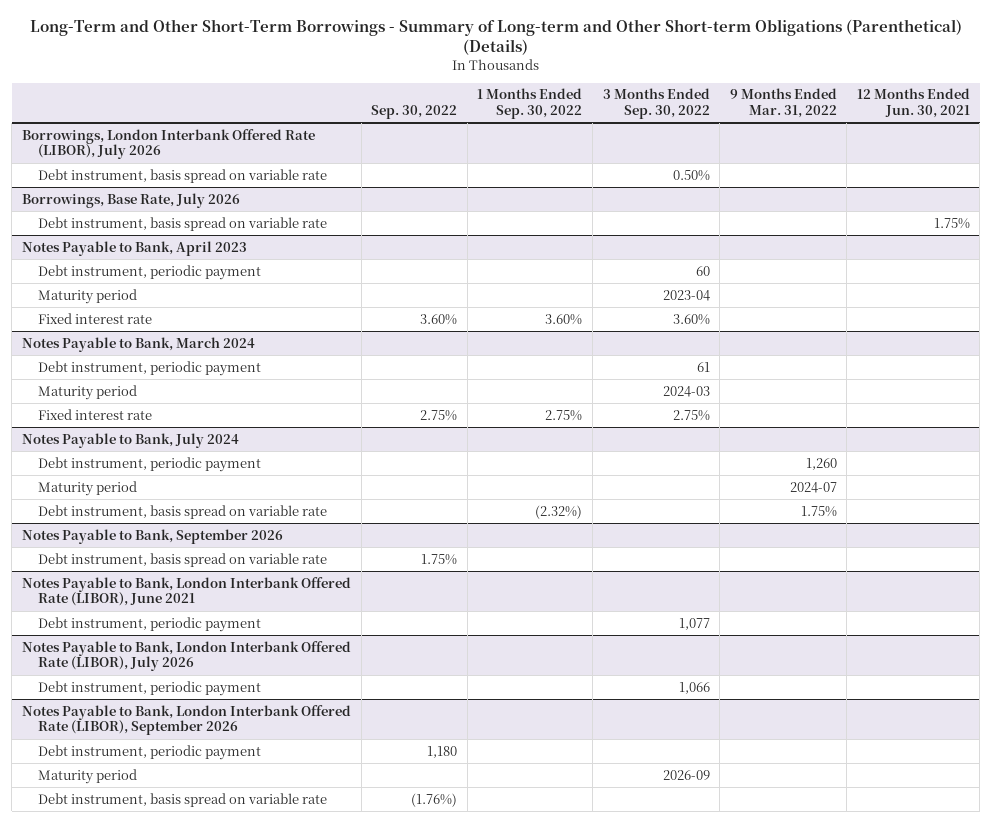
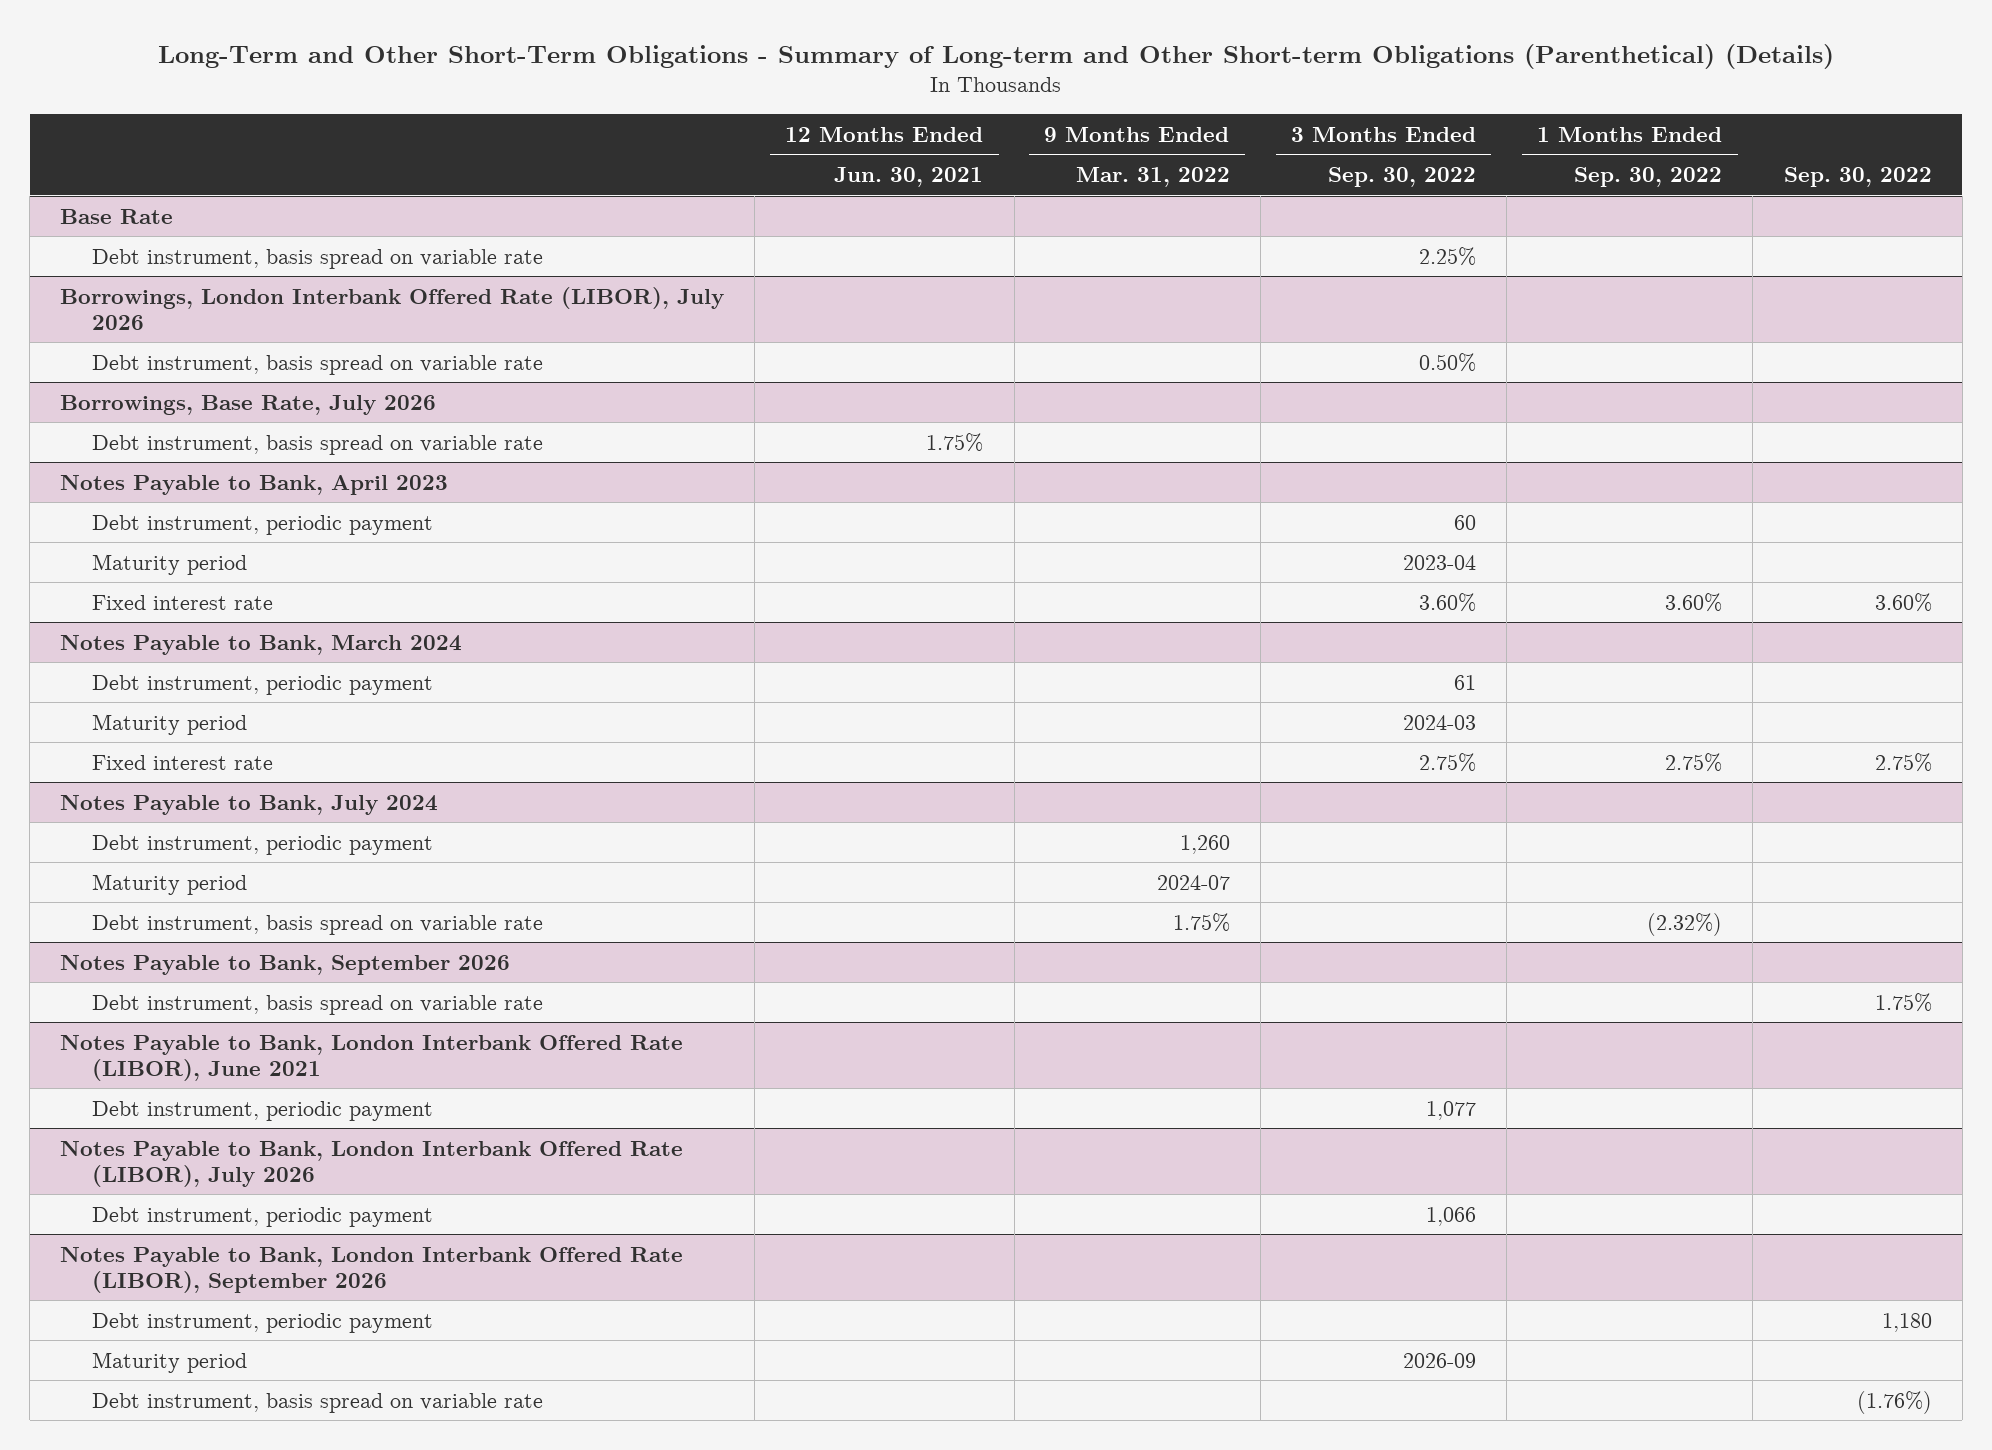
[29,19,962,56] Long-Term and Other Short-Term Borrowings - Summary of Long-term and Other Short-term Obligations (Parenthetical) (Details) -> [157,44,1834,70] Long-Term and Other Short-Term Obligations - Summary of Long-term and Other Short-term Obligations (Parenthetical) (Details)
none -> [60,208,174,224] Base Rate
none -> [91,248,543,269] Debt instrument, basis spread on variable rate

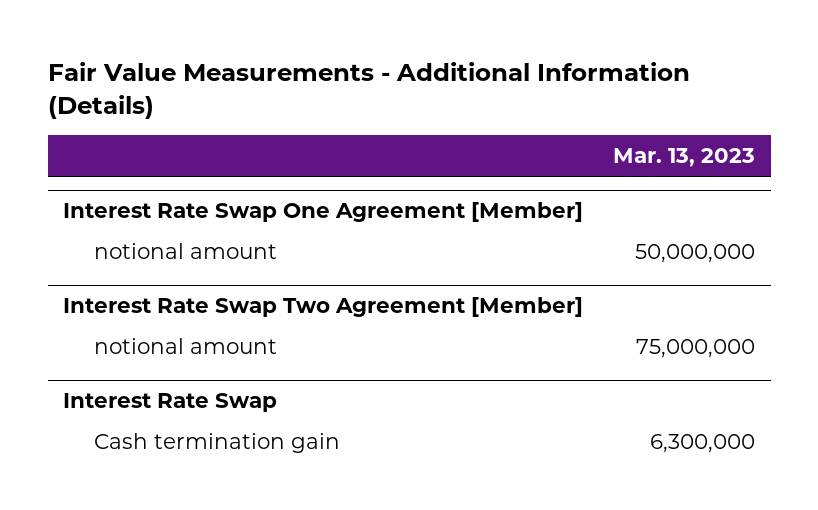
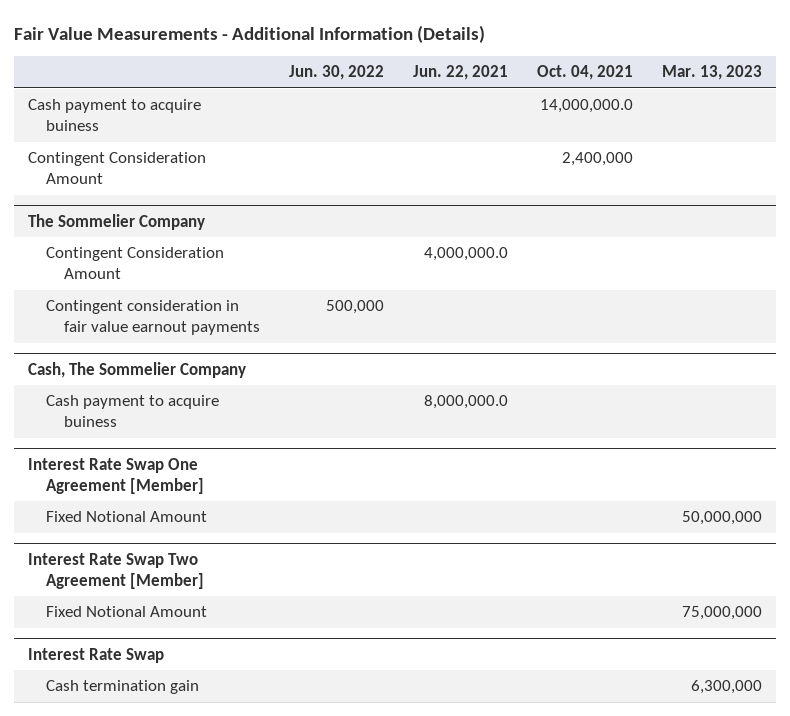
none -> [289,65,385,81] Jun. 30, 2022
none -> [413,65,509,81] Jun. 22, 2021
none -> [536,65,633,81] Oct. 04, 2021
none -> [28,99,202,132] Cash payment to acquire buiness
none -> [28,152,207,185] Contingent Consideration Amount
none -> [28,213,206,230] The Sommelier Company
none -> [46,247,225,280] Contingent Consideration Amount
none -> [46,300,261,336] Contingent consideration in fair value earnout payments
none -> [28,361,247,378] Cash, The Sommelier Company
none -> [46,395,220,428] Cash payment to acquire buiness
[93,243,277,260] notional amount -> [46,511,208,523] Fixed Notional Amount
[93,338,277,355] notional amount -> [46,606,208,618] Fixed Notional Amount

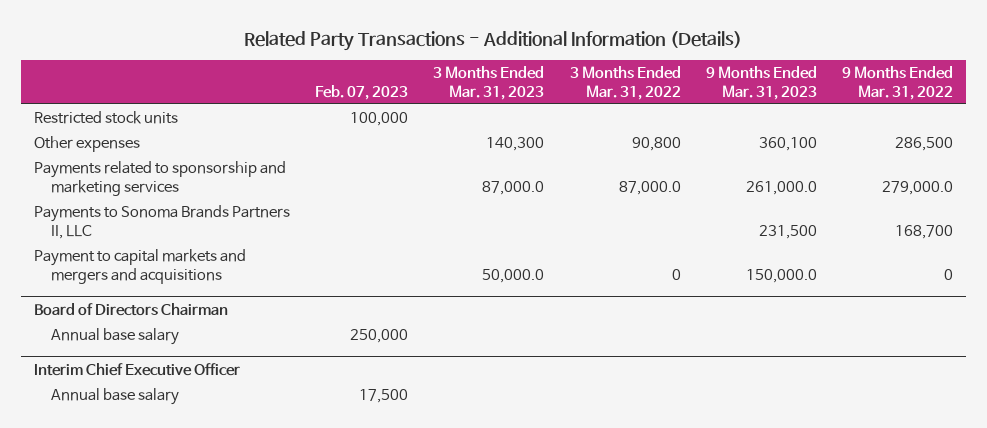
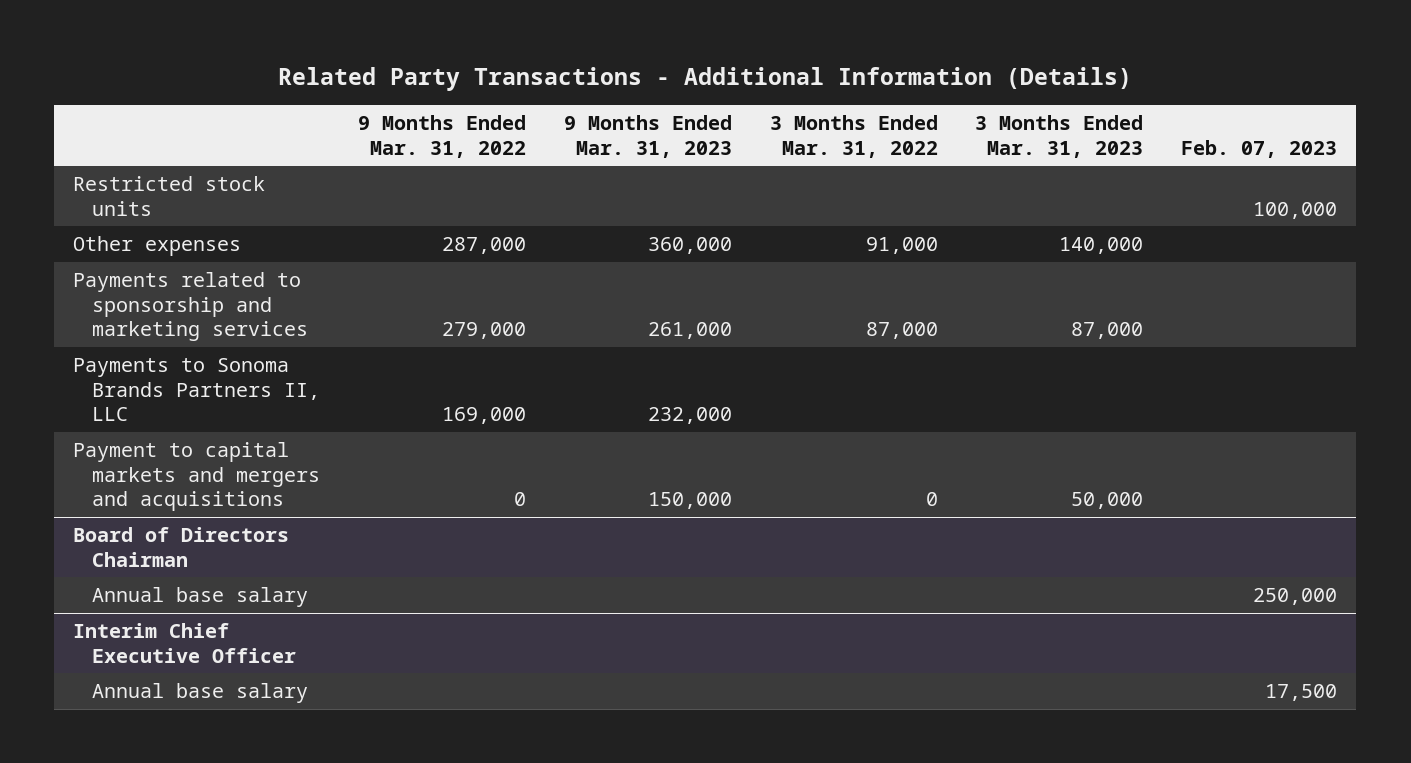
[486,137,545,152] 140,300 -> [1059,237,1144,255] 140,000
[631,137,681,152] 90,800 -> [865,237,938,255] 91,000
[758,137,817,152] 360,100 -> [647,237,732,255] 360,000
[895,137,954,152] 286,500 -> [441,237,526,255] 287,000
[482,181,545,196] 87,000.0 -> [1071,322,1144,340] 87,000
[618,181,681,196] 87,000.0 -> [865,322,938,340] 87,000
[745,181,817,196] 261,000.0 -> [647,322,732,340] 261,000
[882,181,954,196] 279,000.0 -> [441,322,526,340] 279,000
[758,225,817,240] 231,500 -> [647,407,732,425] 232,000
[895,225,954,240] 168,700 -> [441,407,526,425] 169,000
[482,269,545,284] 50,000.0 -> [1071,492,1144,510] 50,000
[745,269,817,284] 150,000.0 -> [647,492,732,510] 150,000

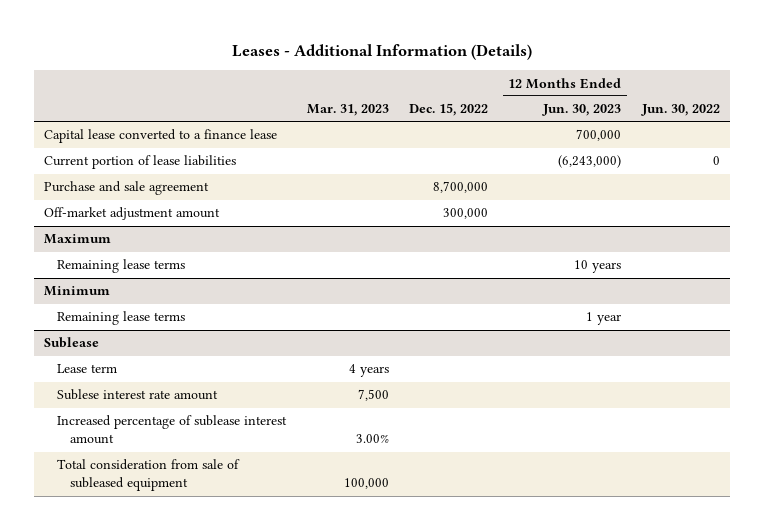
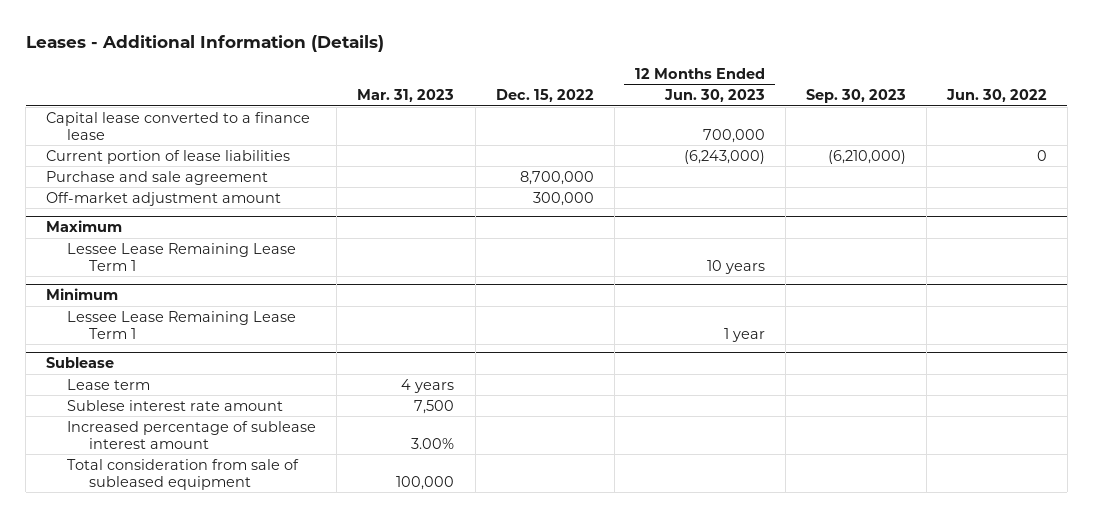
none -> [805,89,906,104] Sep. 30, 2023
[57,259,186,274] Remaining lease terms -> [67,242,297,271] Lessee Lease Remaining Lease Term 1
[57,311,186,326] Remaining lease terms -> [67,310,297,339] Lessee Lease Remaining Lease Term 1

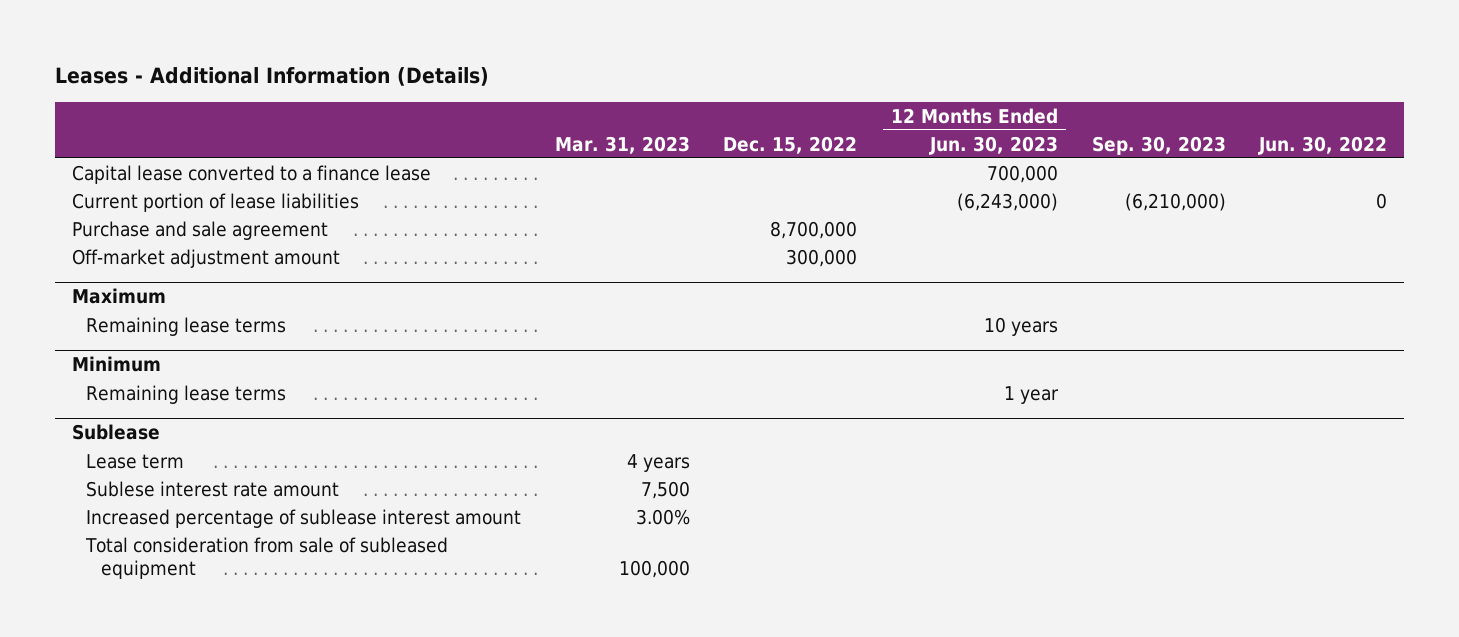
[67,242,297,271] Lessee Lease Remaining Lease Term 1 -> [86,316,287,336] Remaining lease terms
[67,310,297,339] Lessee Lease Remaining Lease Term 1 -> [86,384,287,404] Remaining lease terms

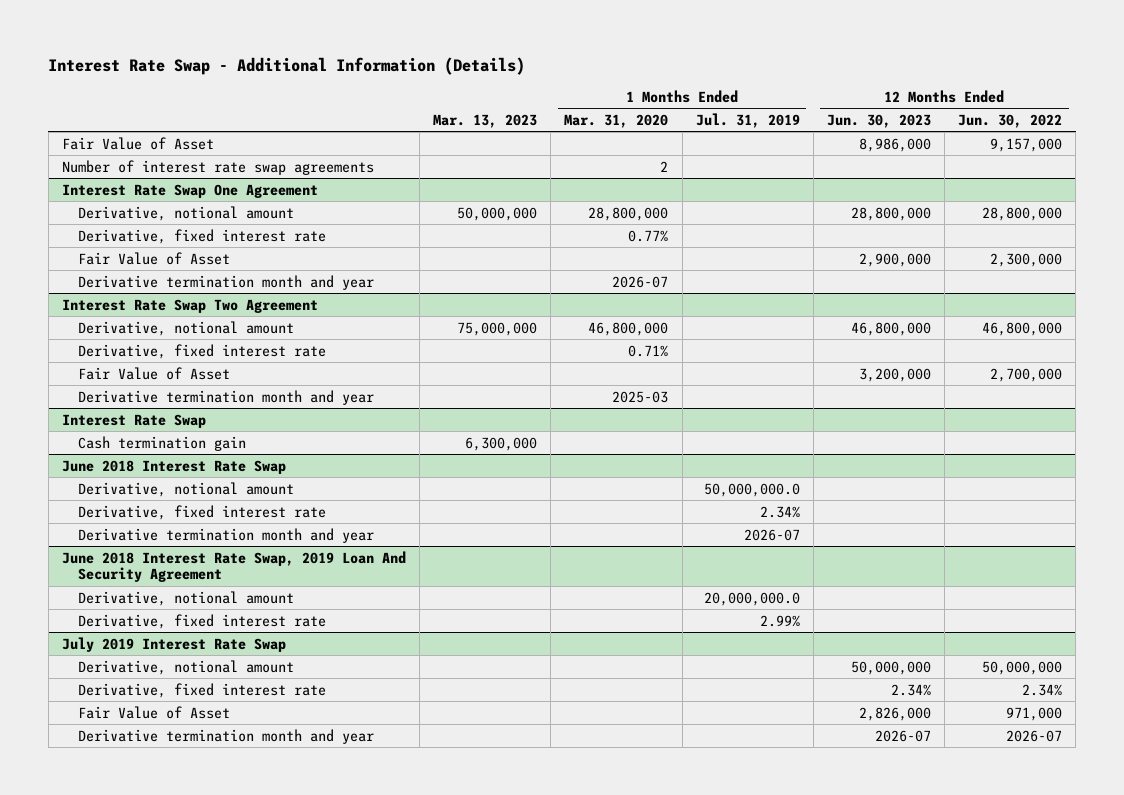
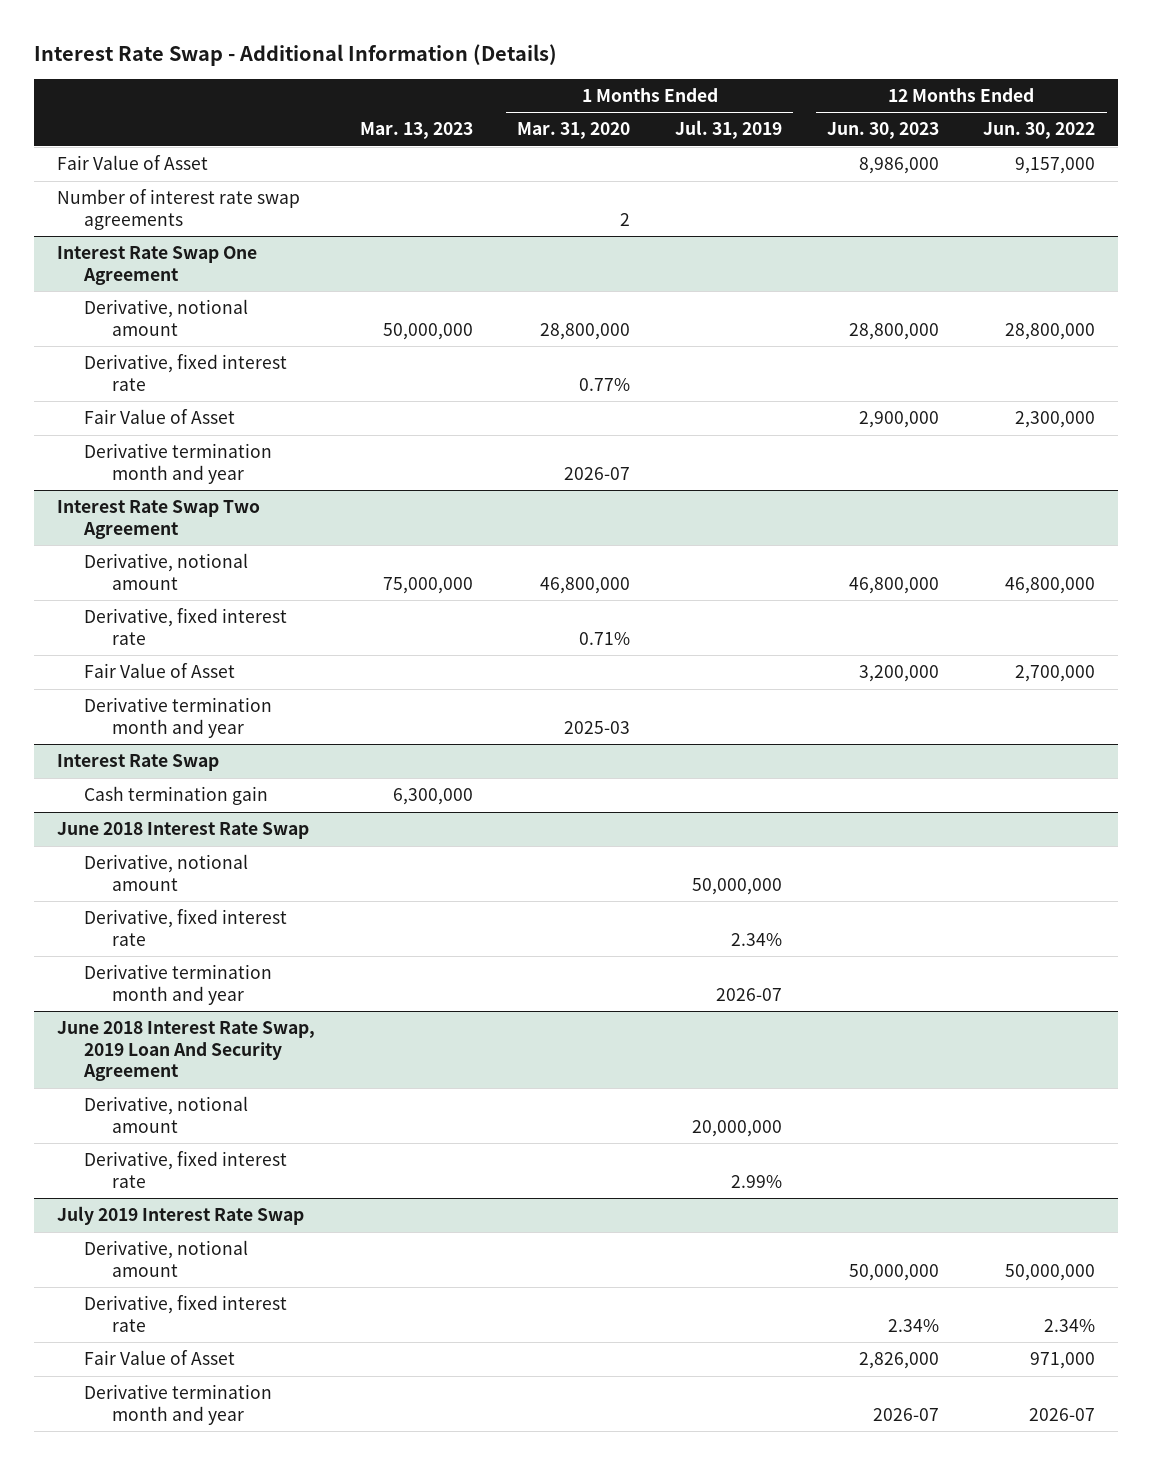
[703,482,800,497] 50,000,000.0 -> [692,877,783,895] 50,000,000
[703,591,800,606] 20,000,000.0 -> [692,1119,783,1137] 20,000,000

